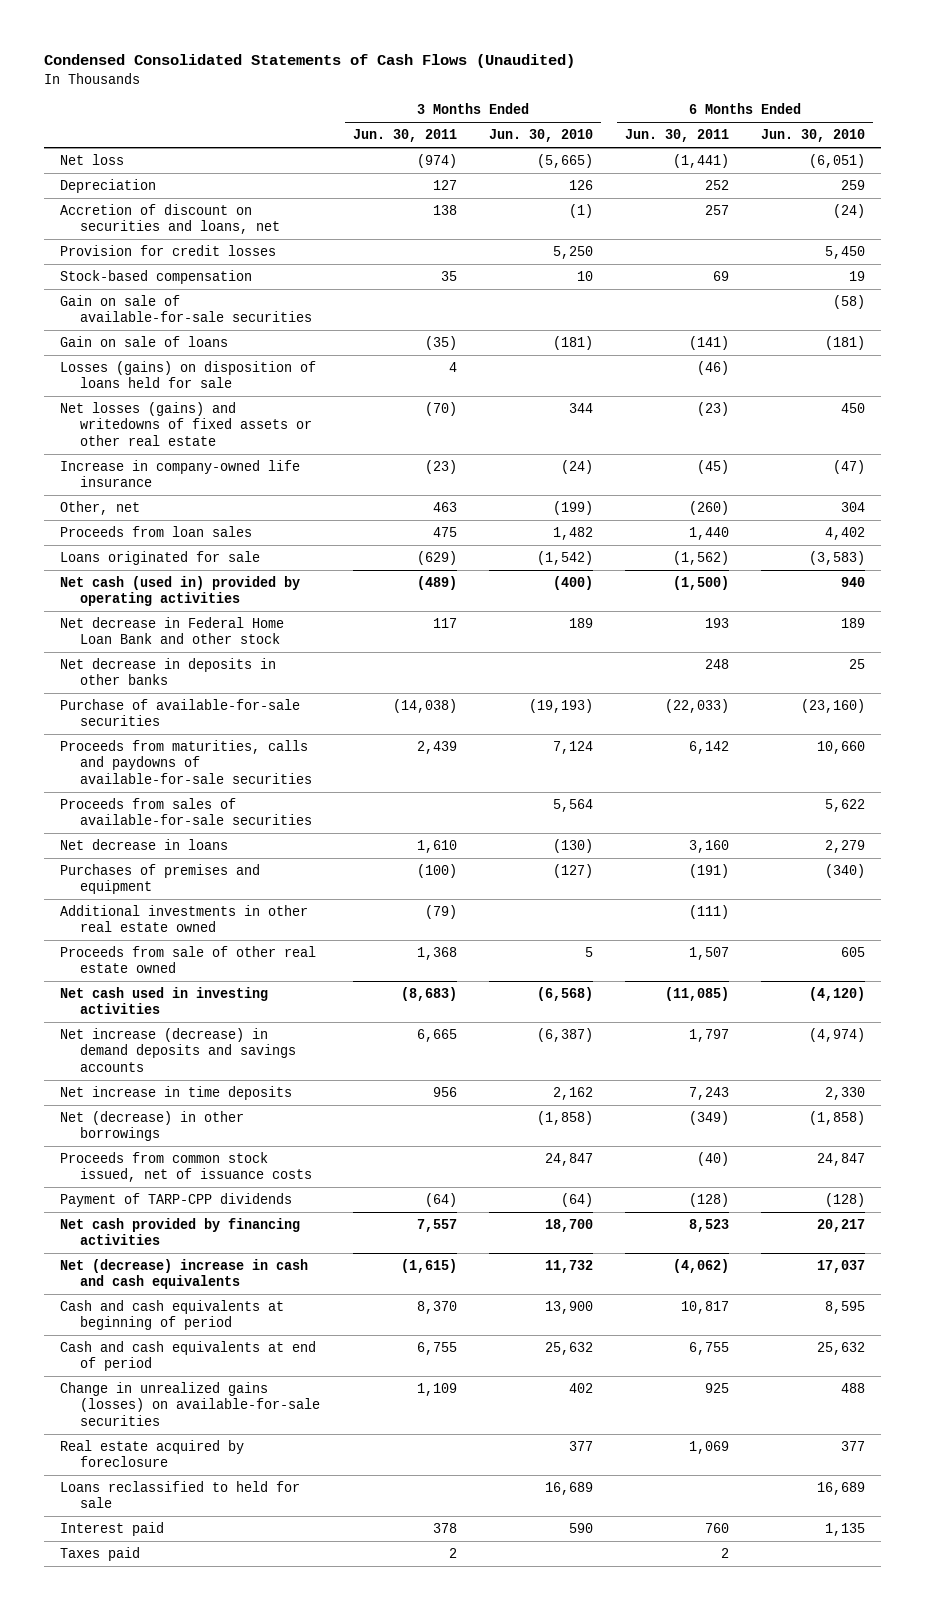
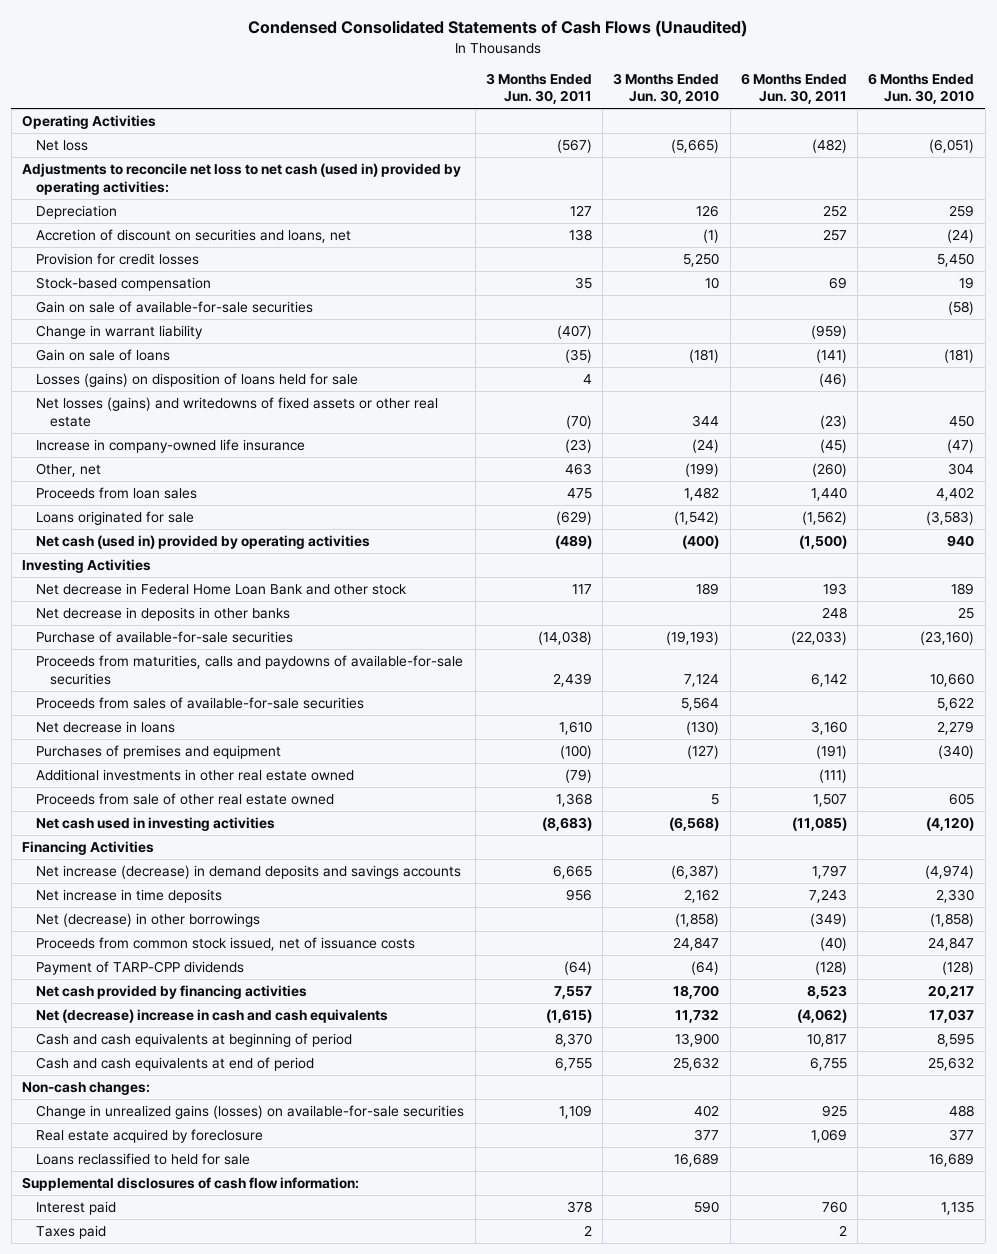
none -> [22,115,157,130] Operating Activities
[416,154,457,169] (974) -> [556,139,592,154] (567)
[673,154,730,169] (1,441) -> [811,139,847,154] (482)
none -> [22,163,462,195] Adjustments to reconcile net loss to net cash (used in) provided by operating activities:
none -> [36,325,204,340] Change in warrant liability
none -> [22,559,152,574] Investing Activities
none -> [22,841,155,856] Financing Activities
none -> [22,1082,151,1096] Non-cash changes:
none -> [22,1177,360,1192] Supplemental disclosures of cash flow information:

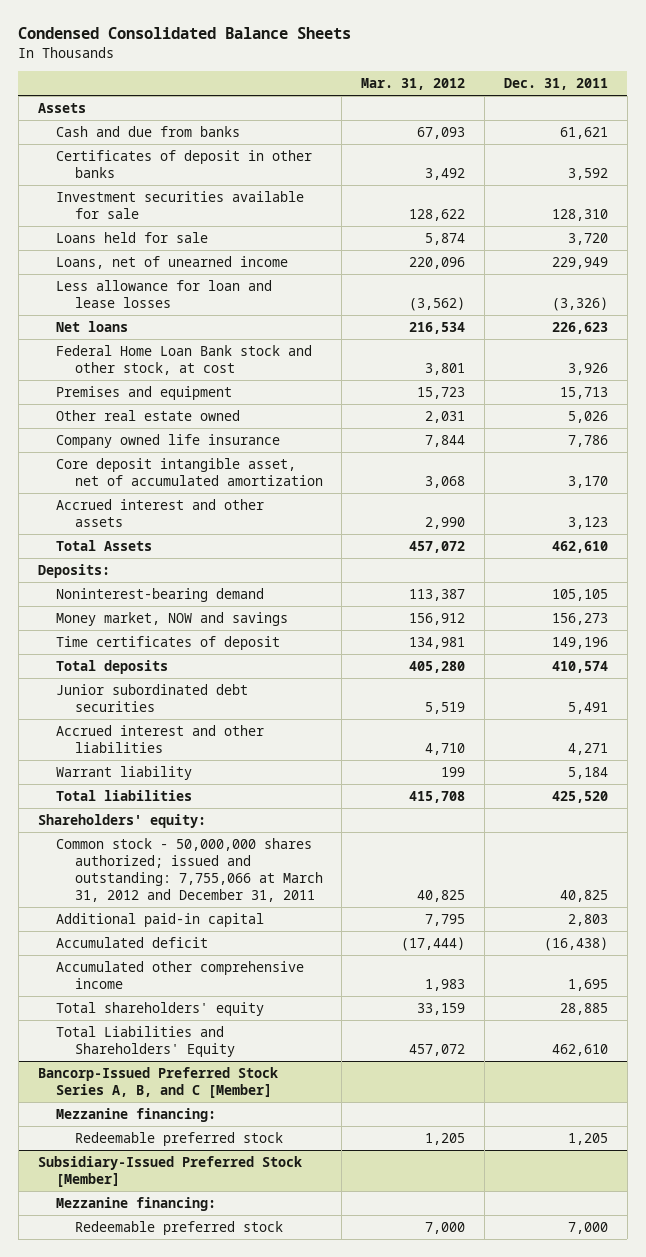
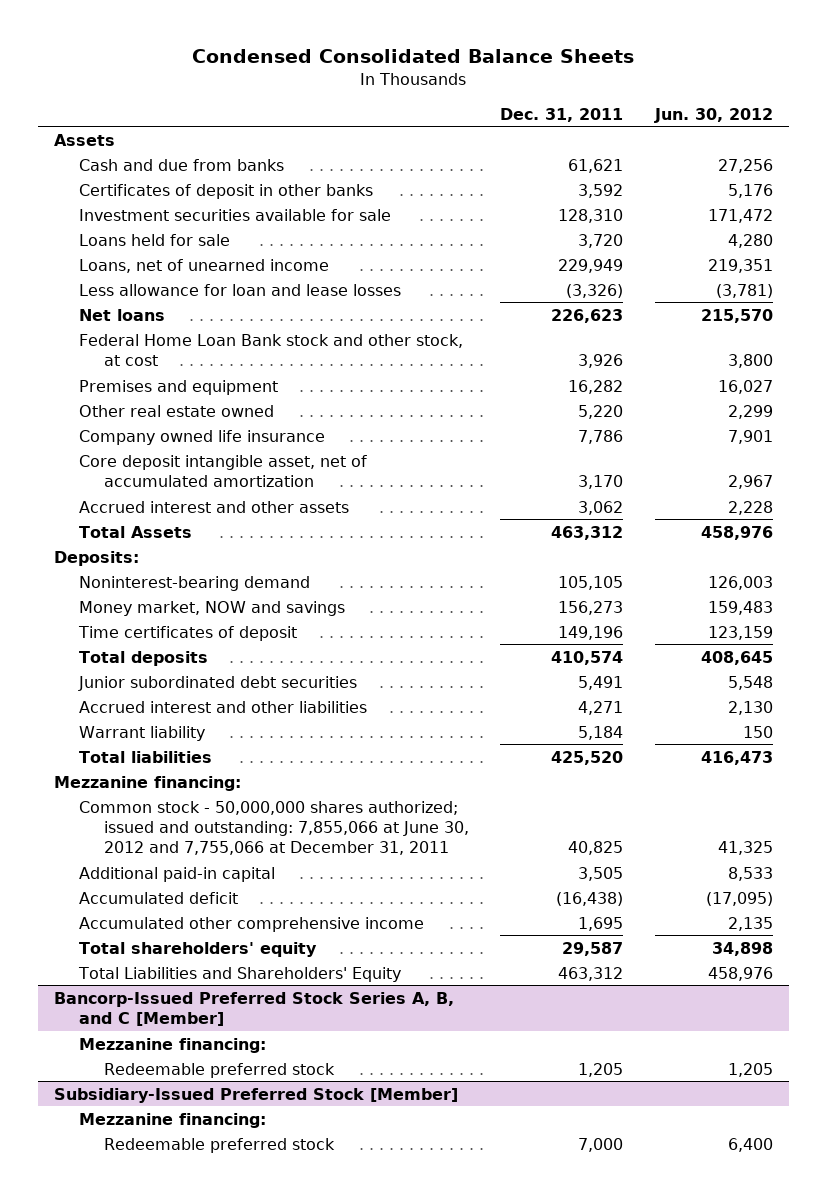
[361,78,466,91] Mar. 31, 2012 -> none
none -> [654,107,774,123] Jun. 30, 2012
[559,386,608,399] 15,713 -> [568,379,624,394] 16,282
[567,410,608,423] 5,026 -> [578,404,624,419] 5,220
[567,516,608,529] 3,123 -> [578,500,624,515] 3,062
[551,540,608,553] 462,610 -> [551,525,624,540] 463,312
[37,813,206,828] Shareholders' equity: -> none
none -> [53,775,241,791] Mezzanine financing:
[56,837,323,902] Common stock - 50,000,000 shares authorized; issued and outstanding: 7,755,066 at March 31, 2012 and December 31, 2011 -> [78,800,469,856] Common stock - 50,000,000 shares authorized; issued and outstanding: 7,855,066 at June 30, 2012 and 7,755,066 at December 31, 2011
[567,913,608,926] 2,803 -> [578,866,624,881] 3,505
[559,1002,608,1015] 28,885 -> [562,941,624,956] 29,587
[551,1043,608,1056] 462,610 -> [558,966,624,981] 463,312

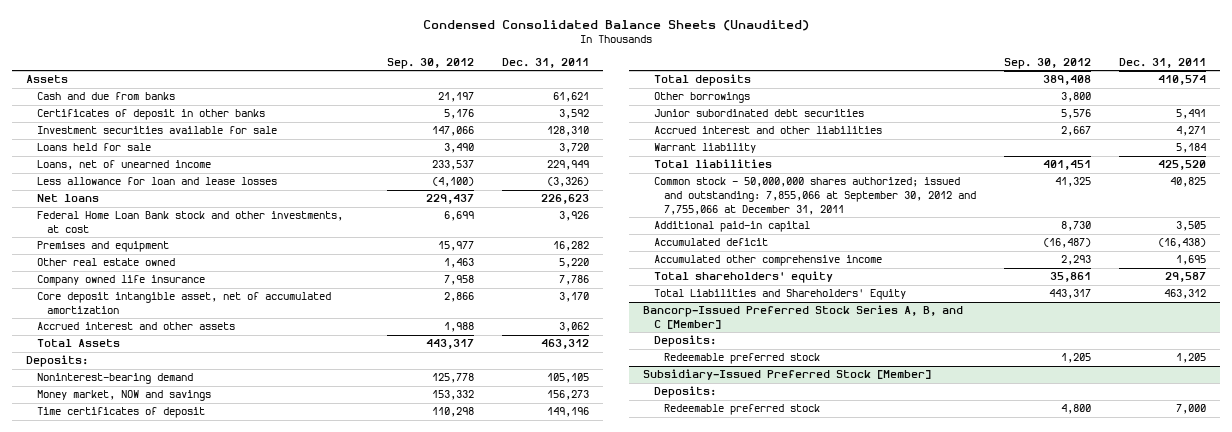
[192,49,635,64] Condensed Consolidated Balance Sheets -> [422,19,809,31] Condensed Consolidated Balance Sheets (Unaudited)
[654,107,774,123] Jun. 30, 2012 -> none
none -> [387,57,475,69] Sep. 30, 2012
[78,333,463,366] Federal Home Loan Bank stock and other stock, at cost -> [36,211,343,233] Federal Home Loan Bank stock and other investments, at cost
none -> [653,92,750,104] Other borrowings
[53,775,241,791] Mezzanine financing: -> none
[78,800,469,856] Common stock - 50,000,000 shares authorized; issued and outstanding: 7,855,066 at June 30, 2012 and 7,755,066 at December 31, 2011 -> [653,177,977,215] Common stock - 50,000,000 shares authorized; issued and outstanding: 7,855,066 at September 30, 2012 and 7,755,066 at December 31, 2011
[78,1037,266,1053] Mezzanine financing: -> none
none -> [653,335,716,348] Deposits:
[78,1112,266,1128] Mezzanine financing: -> none
none -> [653,386,716,399] Deposits:

